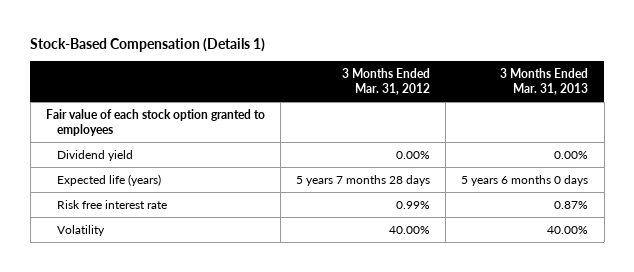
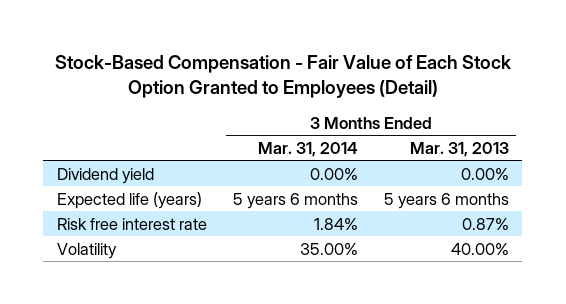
[30,37,266,52] Stock-Based Compensation (Details 1) -> [54,54,511,98] Stock-Based Compensation - Fair Value of Each Stock Option Granted to Employees (Detail)
[342,67,431,96] 3 Months Ended Mar. 31, 2012 -> none
none -> [257,141,358,157] Mar. 31, 2014
[45,108,265,137] Fair value of each stock option granted to employees -> none
[461,174,589,186] 5 years 6 months 0 days -> [384,192,510,209] 5 years 6 months

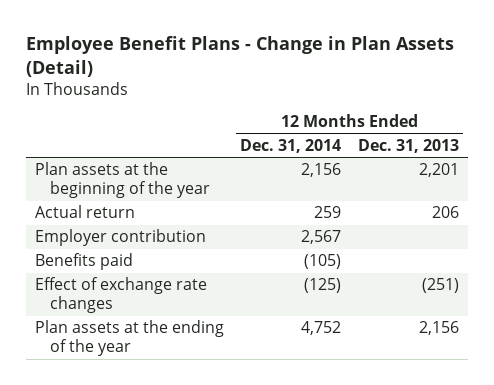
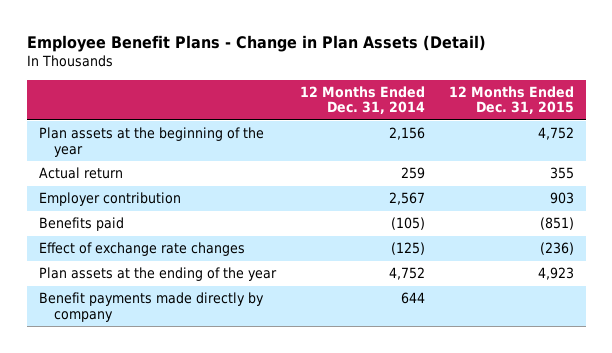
[358,138,460,153] Dec. 31, 2013 -> none
none -> [448,85,574,115] 12 Months Ended Dec. 31, 2015
none -> [38,292,264,322] Benefit payments made directly by company

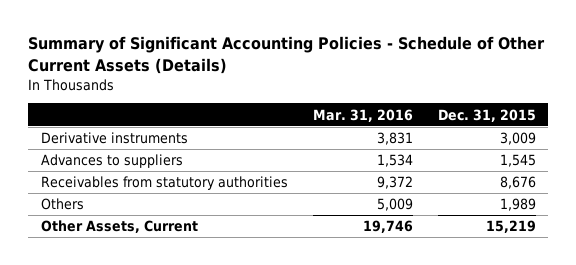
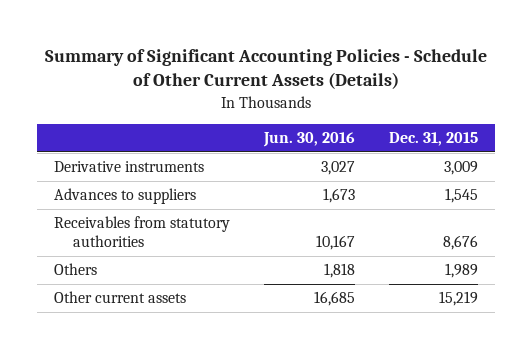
[312,108,413,122] Mar. 31, 2016 -> none
none -> [262,132,355,148] Jun. 30, 2016
[40,220,198,234] Other Assets, Current -> [54,291,187,304] Other current assets

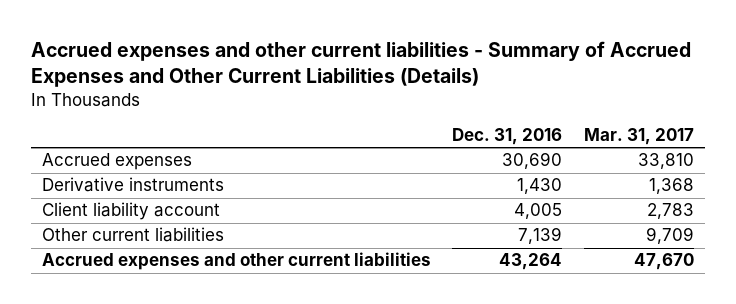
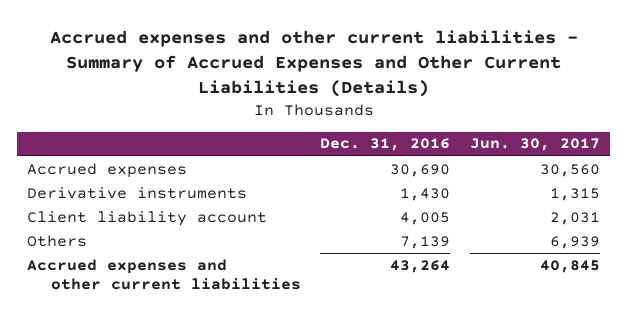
[583,128,694,146] Mar. 31, 2017 -> none
none -> [470,138,601,152] Jun. 30, 2017
[41,227,224,243] Other current liabilities -> [27,234,88,247] Others

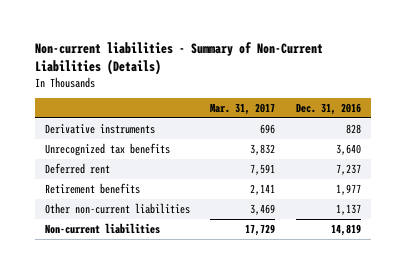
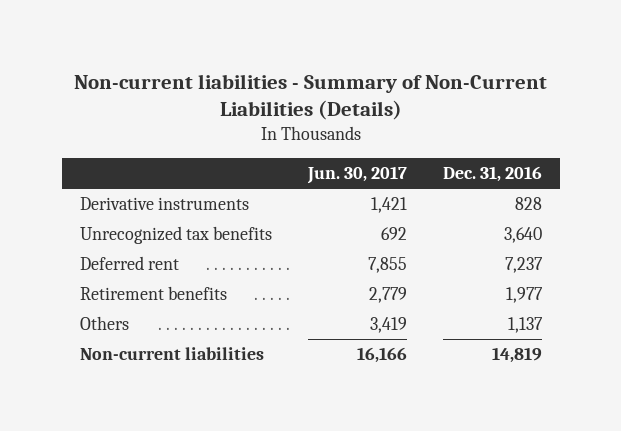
[210,102,276,115] Mar. 31, 2017 -> none
none -> [306,166,407,185] Jun. 30, 2017
[44,202,190,214] Other non-current liabilities -> [79,316,129,331] Others

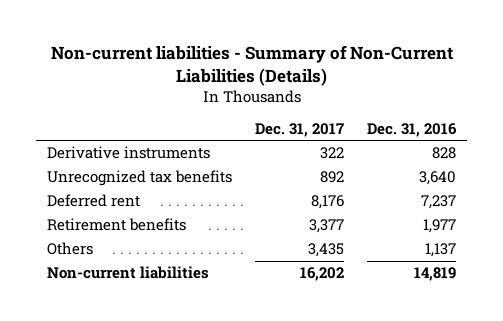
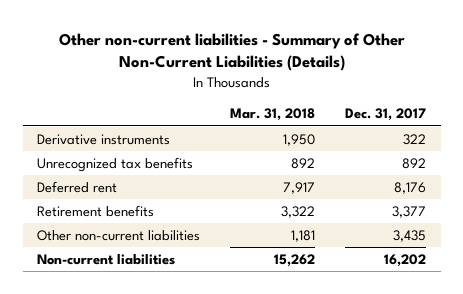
[50,44,453,86] Non-current liabilities - Summary of Non-Current Liabilities (Details) -> [58,33,405,72] Other non-current liabilities - Summary of Other Non-Current Liabilities (Details)
[367,123,458,138] Dec. 31, 2016 -> none
none -> [230,108,316,122] Mar. 31, 2018
[47,242,94,256] Others -> [37,229,201,241] Other non-current liabilities

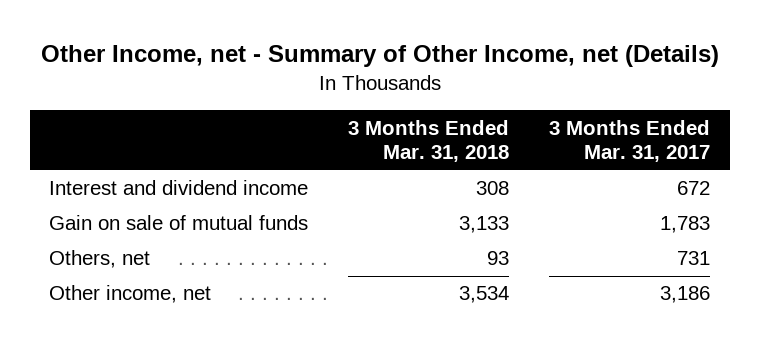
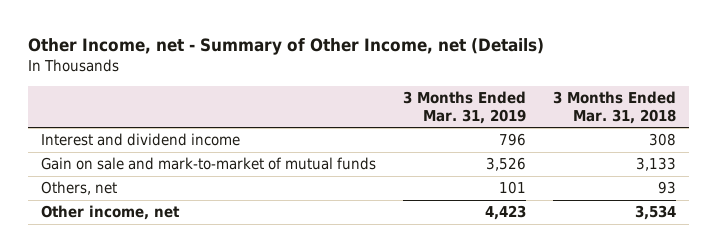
[548,119,710,163] 3 Months Ended Mar. 31, 2017 -> none
none -> [403,91,527,124] 3 Months Ended Mar. 31, 2019
[49,215,309,231] Gain on sale of mutual funds -> [41,157,377,171] Gain on sale and mark-to-market of mutual funds

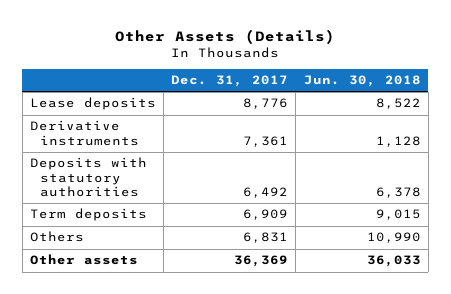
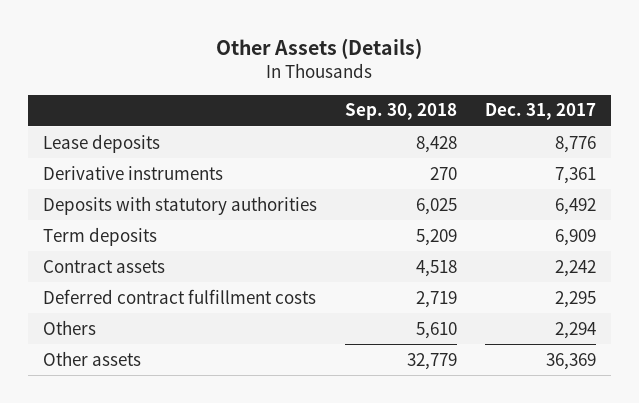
[303,74,421,87] Jun. 30, 2018 -> none
none -> [344,103,457,121] Sep. 30, 2018
none -> [42,259,165,273] Contract assets
none -> [42,288,316,304] Deferred contract fulfillment costs
[243,232,289,244] 6,831 -> [555,321,597,339] 2,294

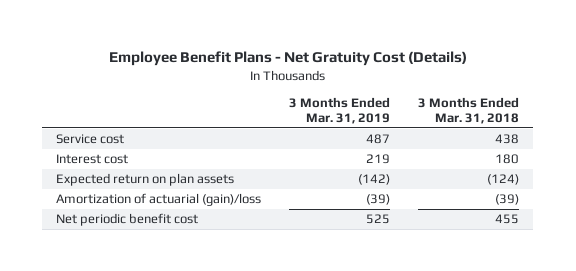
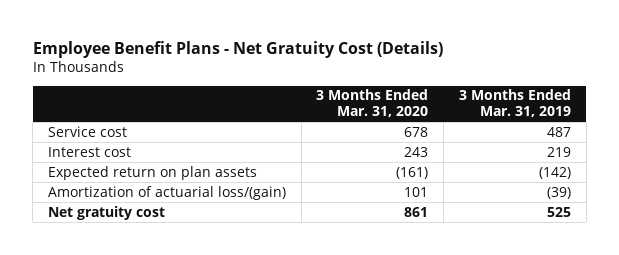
[418,96,520,124] 3 Months Ended Mar. 31, 2018 -> none
none -> [316,89,429,118] 3 Months Ended Mar. 31, 2020
[56,193,262,207] Amortization of actuarial (gain)/loss -> [48,185,287,200] Amortization of actuarial loss/(gain)
[56,213,199,227] Net periodic benefit cost -> [48,205,166,220] Net gratuity cost

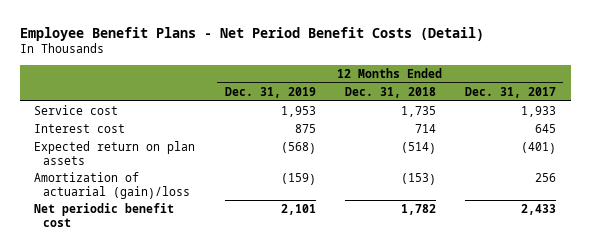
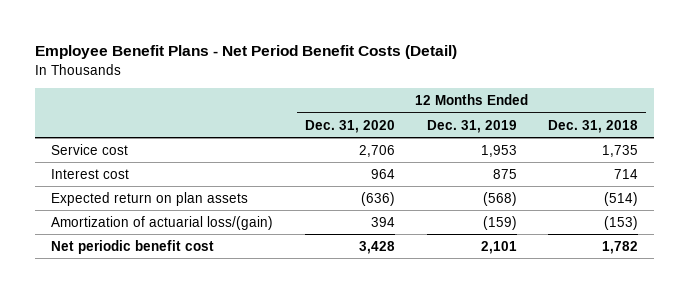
[465,86,557,98] Dec. 31, 2017 -> none
none -> [304,119,395,133] Dec. 31, 2020
[34,172,191,199] Amortization of actuarial (gain)/loss -> [50,215,273,230] Amortization of actuarial loss/(gain)

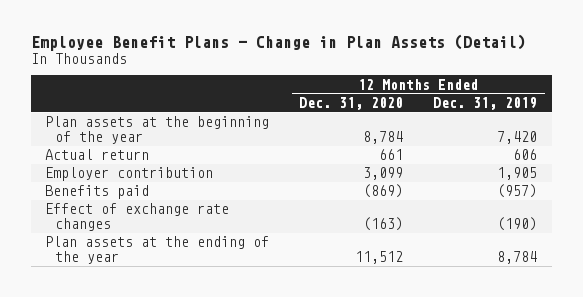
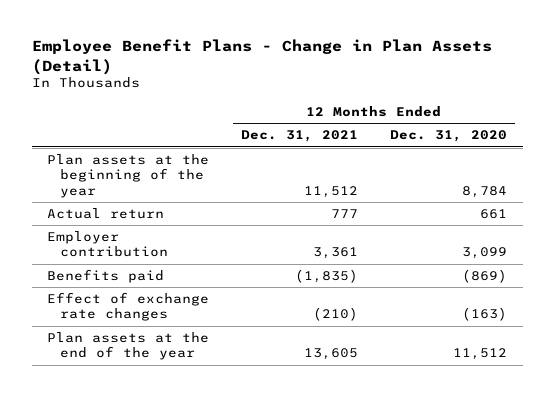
[433,96,538,110] Dec. 31, 2019 -> none
none -> [241,130,359,143] Dec. 31, 2021
[45,236,270,265] Plan assets at the ending of the year -> [47,332,210,361] Plan assets at the end of the year

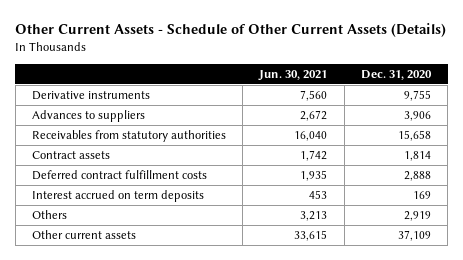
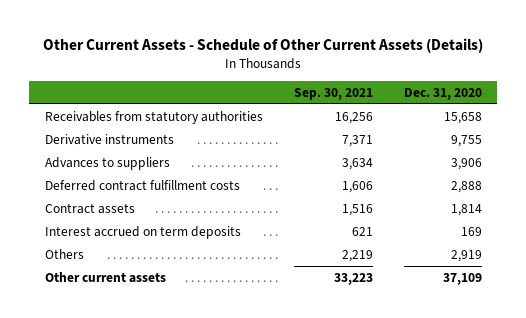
[258,69,328,81] Jun. 30, 2021 -> none
none -> [293,87,373,100] Sep. 30, 2021
[31,130,226,143] Receivables from statutory authorities -> [44,110,263,124] Receivables from statutory authorities
[31,151,110,160] Contract assets -> [44,202,135,214] Contract assets

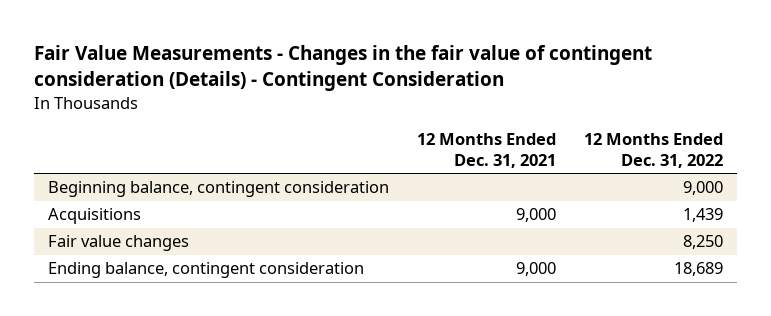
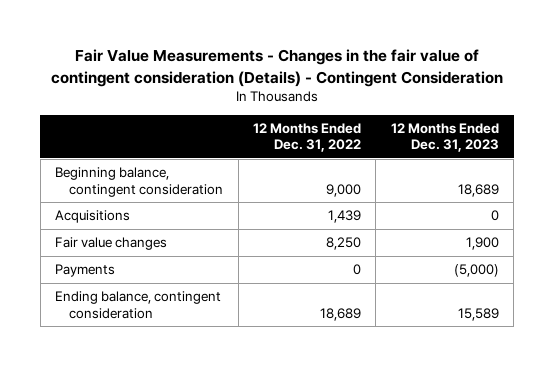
[417,132,557,169] 12 Months Ended Dec. 31, 2021 -> none
none -> [390,122,499,153] 12 Months Ended Dec. 31, 2023
none -> [55,264,116,278] Payments

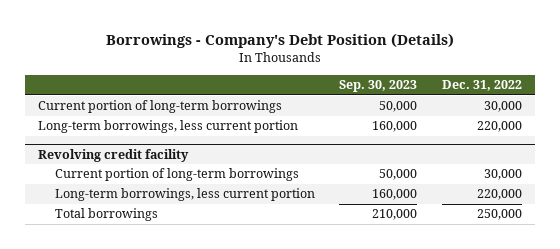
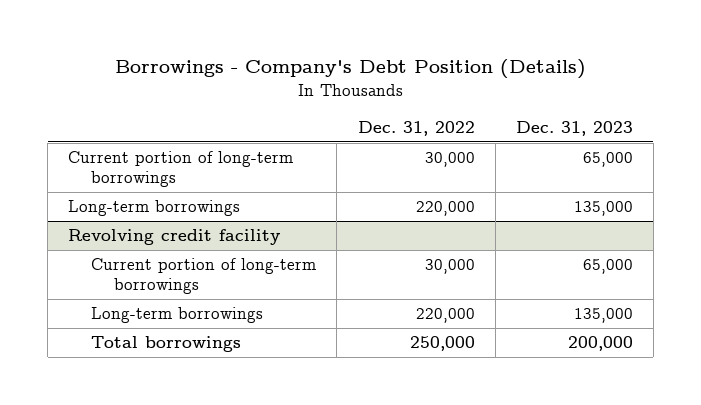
[339,80,418,93] Sep. 30, 2023 -> none
none -> [515,120,633,136] Dec. 31, 2023
[37,120,298,134] Long-term borrowings, less current portion -> [68,200,241,217] Long-term borrowings
[54,188,315,202] Long-term borrowings, less current portion -> [91,307,264,324] Long-term borrowings

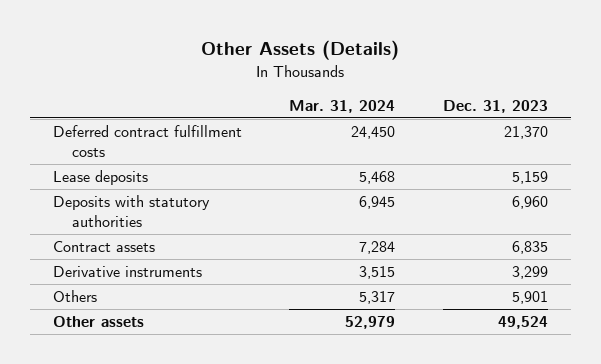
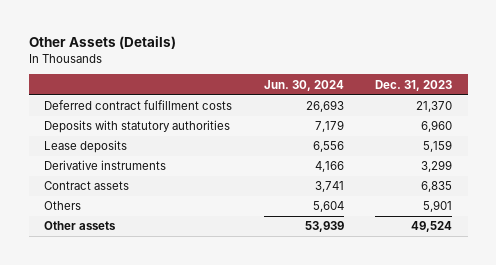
[289,99,396,113] Mar. 31, 2024 -> none
none -> [263,79,344,91] Jun. 30, 2024
[53,169,149,185] Lease deposits -> [44,140,128,154] Lease deposits
[53,240,156,252] Contract assets -> [44,181,130,191] Contract assets

